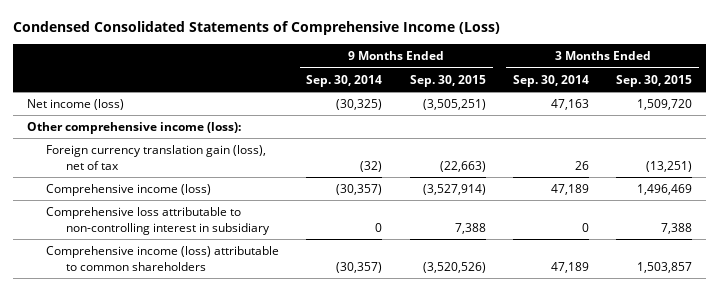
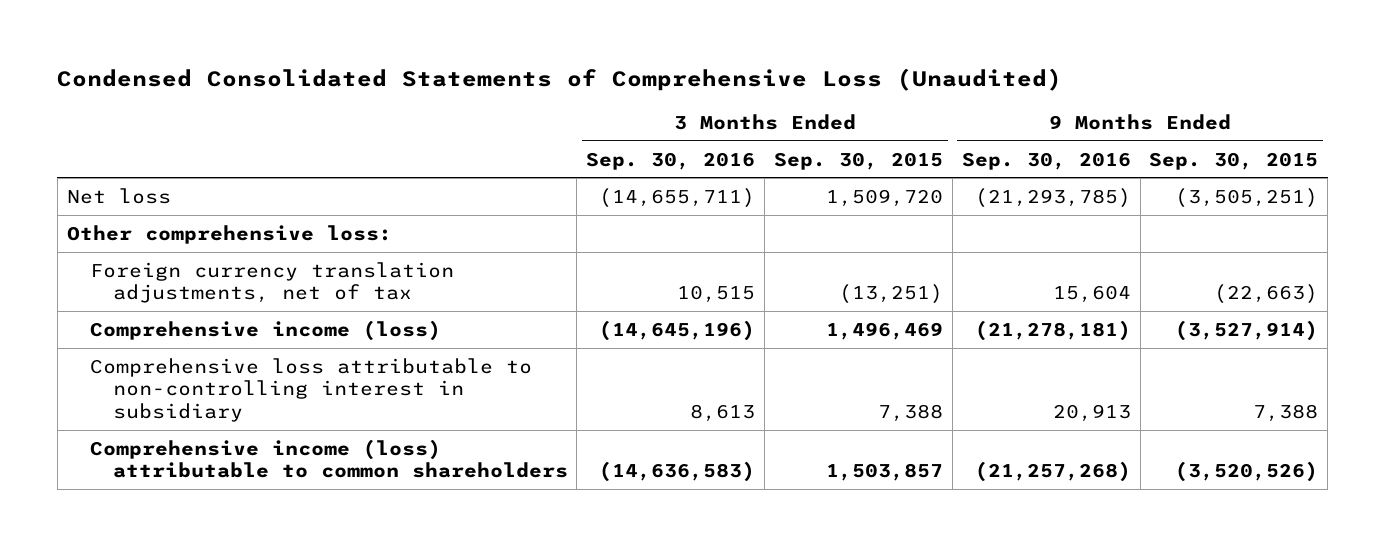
[13,20,501,35] Condensed Consolidated Statements of Comprehensive Income (Loss) -> [57,68,1063,92] Condensed Consolidated Statements of Comprehensive Loss (Unaudited)
[306,74,383,87] Sep. 30, 2014 -> none
[513,74,590,87] Sep. 30, 2014 -> none
none -> [586,151,756,170] Sep. 30, 2016
none -> [961,151,1131,170] Sep. 30, 2016
[26,99,124,111] Net income (loss) -> [66,187,171,204] Net loss
[26,122,241,135] Other comprehensive income (loss): -> [66,224,392,244] Other comprehensive loss:
[46,145,267,170] Foreign currency translation gain (loss), net of tax -> [89,261,454,304] Foreign currency translation adjustments, net of tax

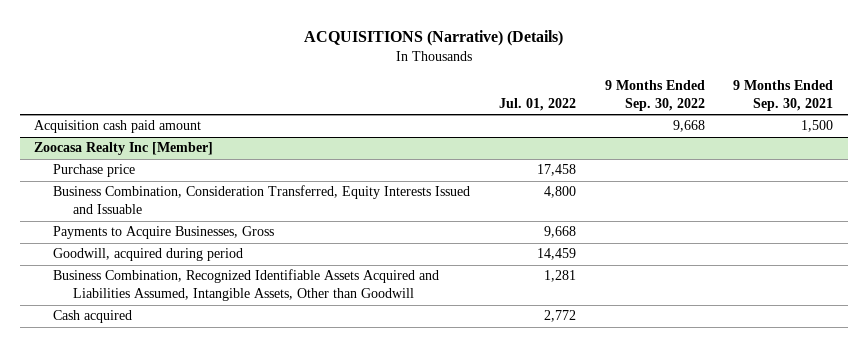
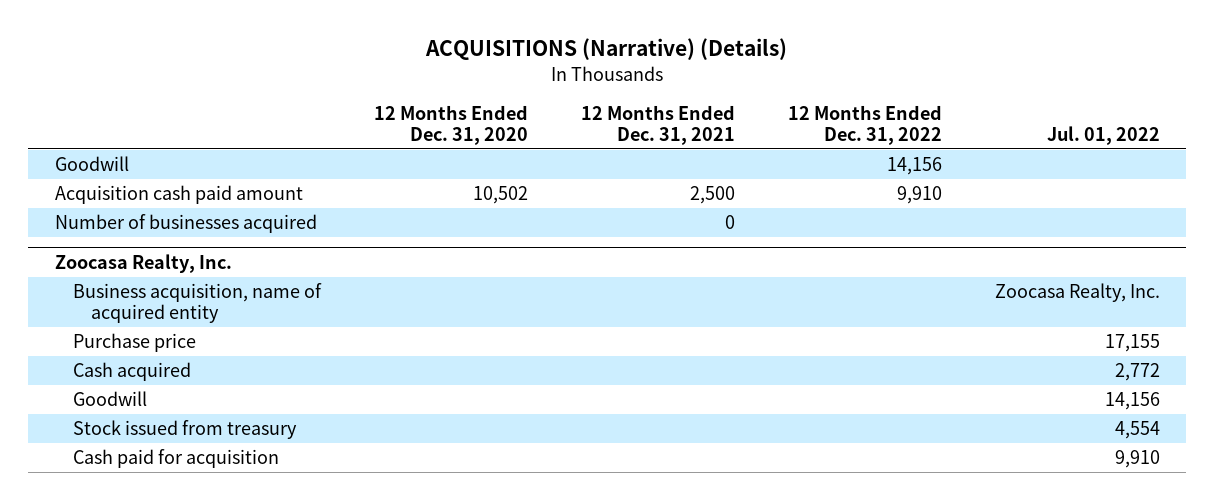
[604,80,705,112] 9 Months Ended Sep. 30, 2022 -> none
[733,80,834,112] 9 Months Ended Sep. 30, 2021 -> none
none -> [373,105,528,145] 12 Months Ended Dec. 31, 2020
none -> [580,105,735,145] 12 Months Ended Dec. 31, 2021
none -> [787,105,942,145] 12 Months Ended Dec. 31, 2022
none -> [54,156,129,172] Goodwill
[53,185,471,215] Business Combination, Consideration Transferred, Equity Interests Issued and Issuable -> none
[53,226,275,240] Payments to Acquire Businesses, Gross -> none
[53,248,244,262] Goodwill, acquired during period -> none
[53,269,440,302] Business Combination, Recognized Identifiable Assets Acquired and Liabilities Assumed, Intangible Assets, Other than Goodwill -> none
none -> [54,214,317,234] Number of businesses acquired
[33,142,213,156] Zoocasa Realty Inc [Member] -> [54,253,232,273] Zoocasa Realty, Inc.
none -> [72,283,322,324] Business acquisition, name of acquired entity
[537,164,577,177] 17,458 -> [1104,334,1160,353] 17,155
none -> [72,391,147,407] Goodwill
none -> [72,420,297,440] Stock issued from treasury
none -> [72,449,279,469] Cash paid for acquisition

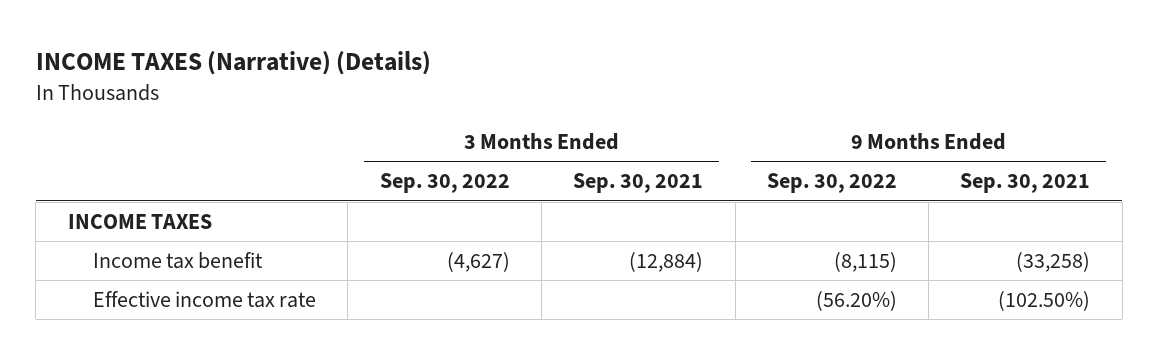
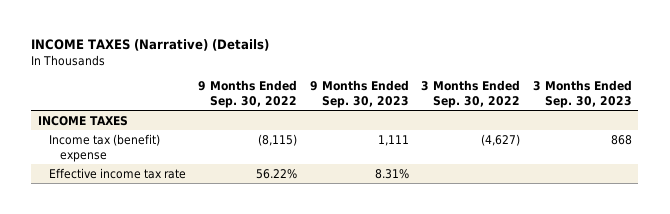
[573,173,704,194] Sep. 30, 2021 -> none
[960,173,1091,194] Sep. 30, 2021 -> none
none -> [309,79,409,108] 9 Months Ended Sep. 30, 2023
none -> [532,79,632,108] 3 Months Ended Sep. 30, 2023
[93,251,264,269] Income tax benefit -> [48,133,160,162] Income tax (benefit) expense
[815,290,897,311] (56.20%) -> [256,168,298,179] 56.22%

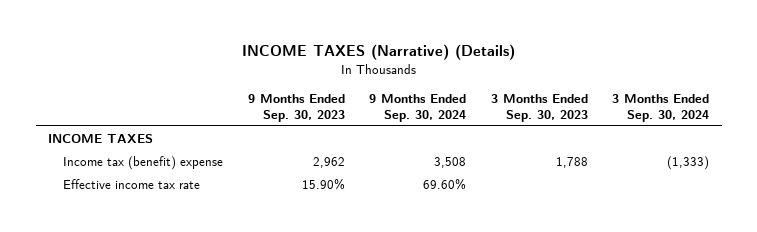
[198,79,298,108] 9 Months Ended Sep. 30, 2022 -> none
[421,79,521,108] 3 Months Ended Sep. 30, 2022 -> none
none -> [369,93,467,122] 9 Months Ended Sep. 30, 2024
none -> [612,93,710,122] 3 Months Ended Sep. 30, 2024
[377,134,409,146] 1,111 -> [312,157,345,169] 2,962
[610,134,632,145] 868 -> [555,157,588,169] 1,788
[374,168,409,179] 8.31% -> [301,178,345,191] 15.90%

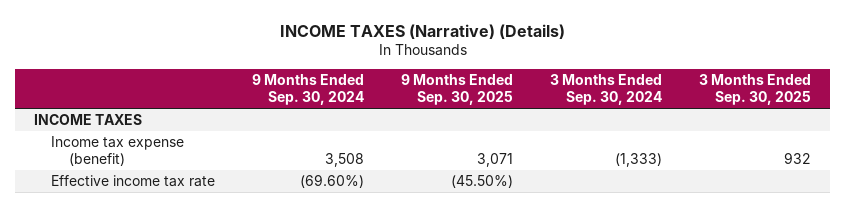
[247,93,345,122] 9 Months Ended Sep. 30, 2023 -> none
[490,93,588,122] 3 Months Ended Sep. 30, 2023 -> none
none -> [401,74,514,106] 9 Months Ended Sep. 30, 2025
none -> [699,74,812,106] 3 Months Ended Sep. 30, 2025
[63,156,224,171] Income tax (benefit) expense -> [51,135,185,167] Income tax expense (benefit)
[423,178,467,191] 69.60% -> [300,173,365,188] (69.60%)

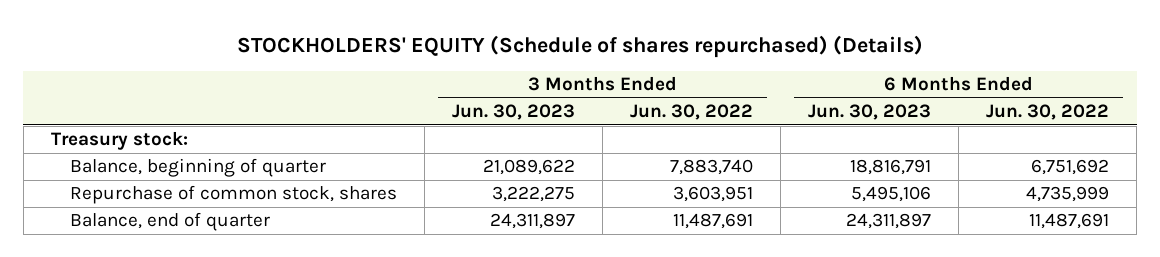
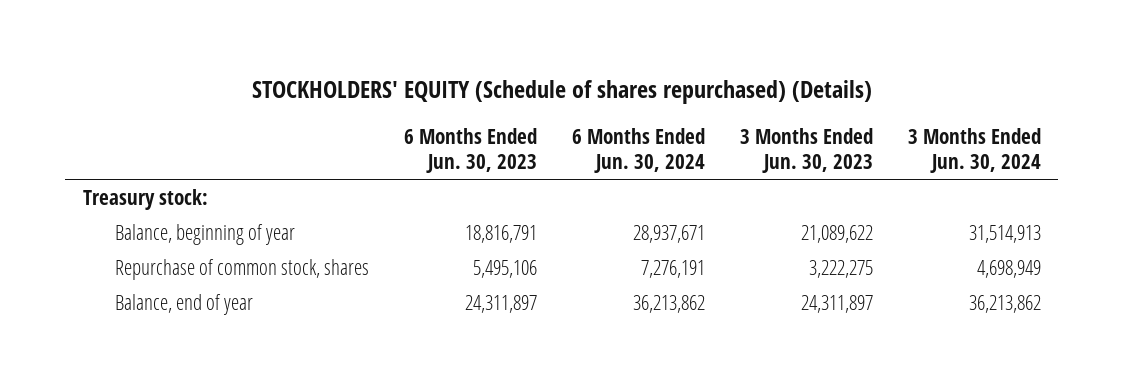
[630,104,754,121] Jun. 30, 2022 -> none
[986,104,1110,121] Jun. 30, 2022 -> none
none -> [572,128,706,174] 6 Months Ended Jun. 30, 2024
none -> [907,128,1041,174] 3 Months Ended Jun. 30, 2024
[70,158,327,178] Balance, beginning of quarter -> [115,224,296,246] Balance, beginning of year
[70,212,271,232] Balance, end of quarter -> [115,294,254,316] Balance, end of year

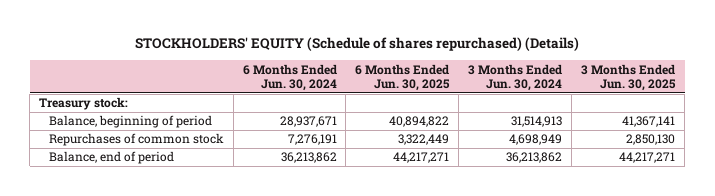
[404,128,538,174] 6 Months Ended Jun. 30, 2023 -> none
[740,128,874,174] 3 Months Ended Jun. 30, 2023 -> none
none -> [355,63,451,91] 6 Months Ended Jun. 30, 2025
none -> [581,63,677,91] 3 Months Ended Jun. 30, 2025
[115,224,296,246] Balance, beginning of year -> [48,115,212,129] Balance, beginning of period
[115,259,370,281] Repurchase of common stock, shares -> [48,133,224,147] Repurchases of common stock
[115,294,254,316] Balance, end of year -> [48,151,174,165] Balance, end of period

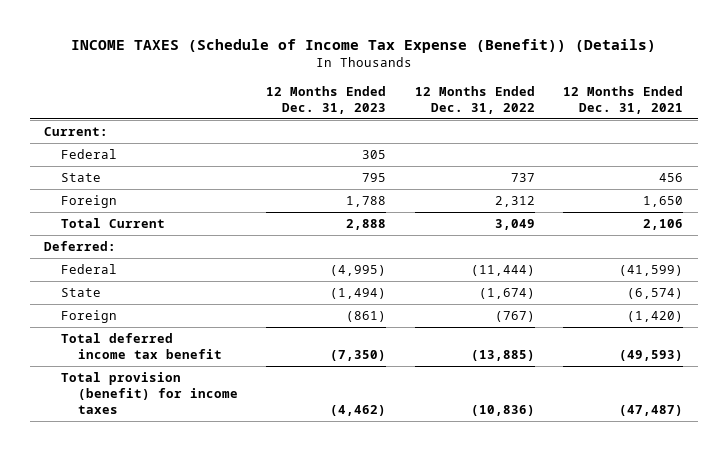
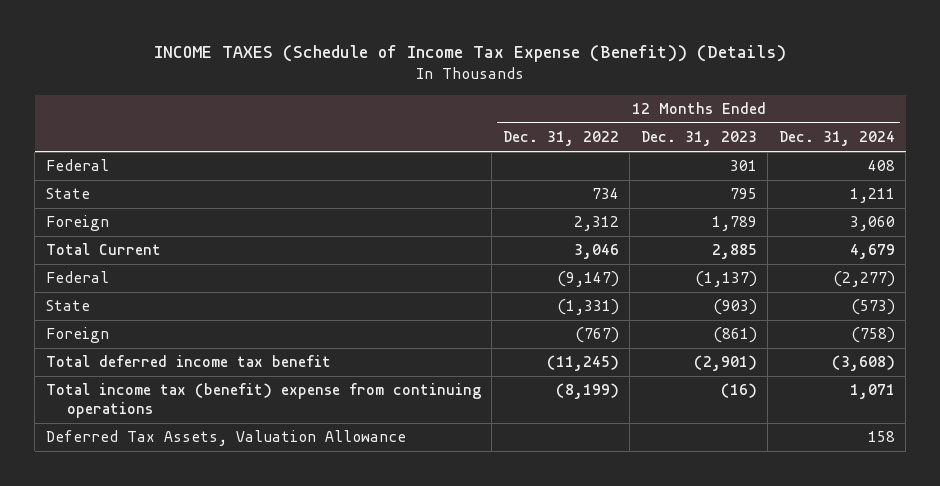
[563,85,684,114] 12 Months Ended Dec. 31, 2021 -> none
none -> [778,131,895,147] Dec. 31, 2024
[44,127,109,137] Current: -> none
[44,241,117,252] Deferred: -> none
[362,150,387,160] 305 -> [729,160,757,172] 301
[510,173,535,183] 737 -> [591,188,619,200] 734
[346,196,387,208] 1,788 -> [711,216,757,232] 1,789
[346,219,387,231] 2,888 -> [711,244,757,260] 2,885
[494,219,535,231] 3,049 -> [573,244,619,260] 3,046
[330,265,387,277] (4,995) -> [694,271,757,288] (1,137)
[470,265,535,277] (11,444) -> [556,271,619,288] (9,147)
[330,288,387,300] (1,494) -> [712,299,757,316] (903)
[478,288,535,300] (1,674) -> [556,299,619,316] (1,331)
[330,350,387,362] (7,350) -> [693,355,757,372] (2,901)
[470,350,535,362] (13,885) -> [546,355,619,372] (11,245)
[61,372,238,415] Total provision (benefit) for income taxes -> [45,383,481,418] Total income tax (benefit) expense from continuing operations
[330,405,387,417] (4,462) -> [720,383,757,399] (16)
[470,405,535,417] (10,836) -> [555,383,619,400] (8,199)
none -> [45,430,406,447] Deferred Tax Assets, Valuation Allowance

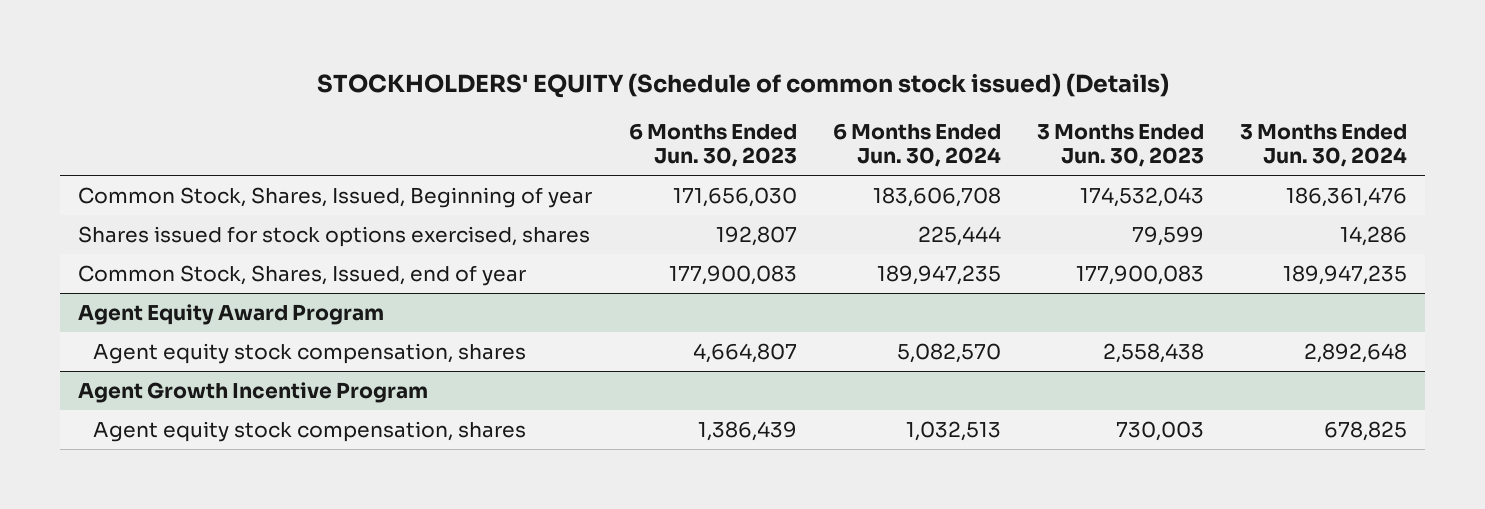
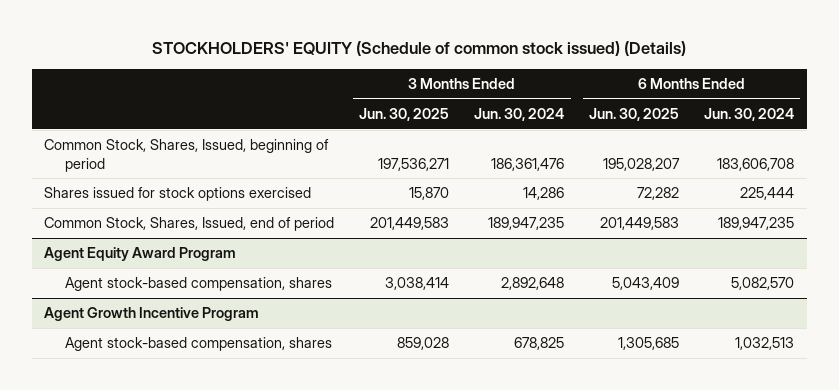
[628,123,797,168] 6 Months Ended Jun. 30, 2023 -> none
[1036,124,1204,168] 3 Months Ended Jun. 30, 2023 -> none
none -> [359,107,450,121] Jun. 30, 2025
none -> [589,107,680,121] Jun. 30, 2025
[78,187,593,209] Common Stock, Shares, Issued, Beginning of year -> [44,139,330,172] Common Stock, Shares, Issued, beginning of period
[78,226,591,248] Shares issued for stock options exercised, shares -> [44,187,312,202] Shares issued for stock options exercised
[78,265,527,287] Common Stock, Shares, Issued, end of year -> [44,217,335,232] Common Stock, Shares, Issued, end of period
[92,343,526,365] Agent equity stock compensation, shares -> [65,277,333,292] Agent stock-based compensation, shares
[92,421,526,443] Agent equity stock compensation, shares -> [65,337,333,352] Agent stock-based compensation, shares

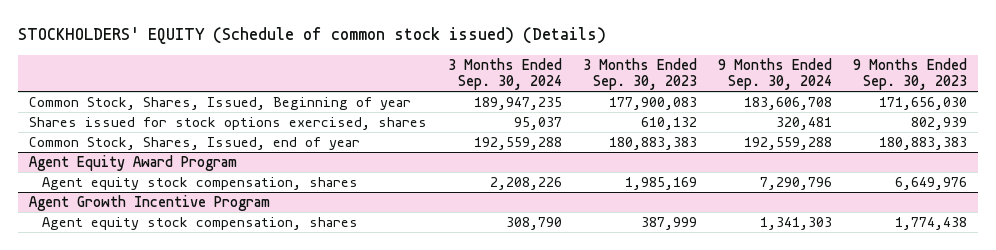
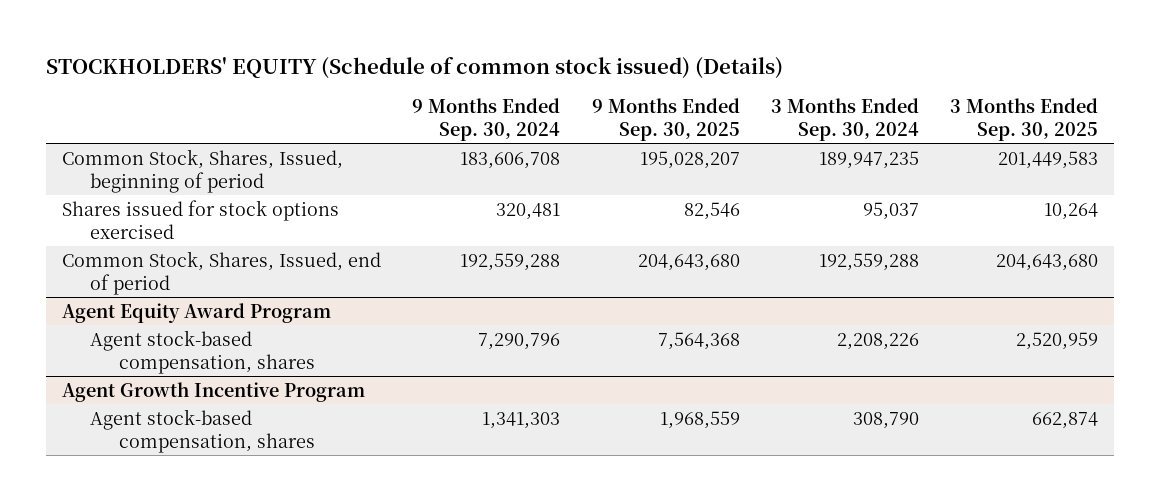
[583,57,698,91] 3 Months Ended Sep. 30, 2023 -> none
[853,57,968,91] 9 Months Ended Sep. 30, 2023 -> none
none -> [591,97,740,141] 9 Months Ended Sep. 30, 2025
none -> [950,97,1099,141] 3 Months Ended Sep. 30, 2025
[28,96,411,110] Common Stock, Shares, Issued, Beginning of year -> [61,148,343,193] Common Stock, Shares, Issued, beginning of period
[28,116,427,130] Shares issued for stock options exercised, shares -> [61,199,339,239] Shares issued for stock options exercised
[28,136,360,150] Common Stock, Shares, Issued, end of year -> [61,250,381,295] Common Stock, Shares, Issued, end of period
[41,176,358,190] Agent equity stock compensation, shares -> [90,329,315,374] Agent stock-based compensation, shares
[41,216,358,230] Agent equity stock compensation, shares -> [90,408,315,453] Agent stock-based compensation, shares

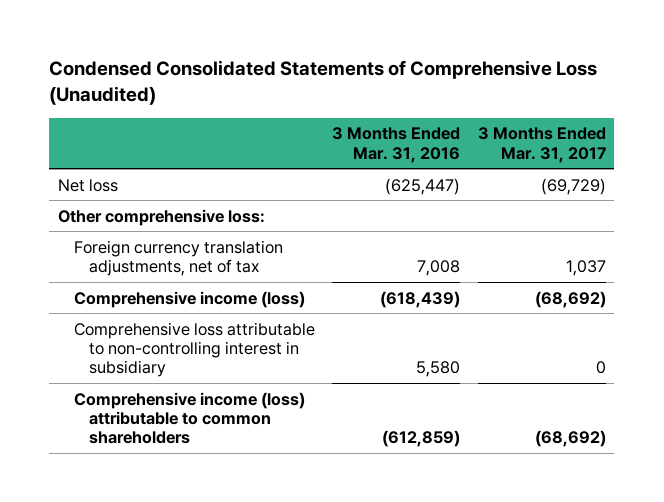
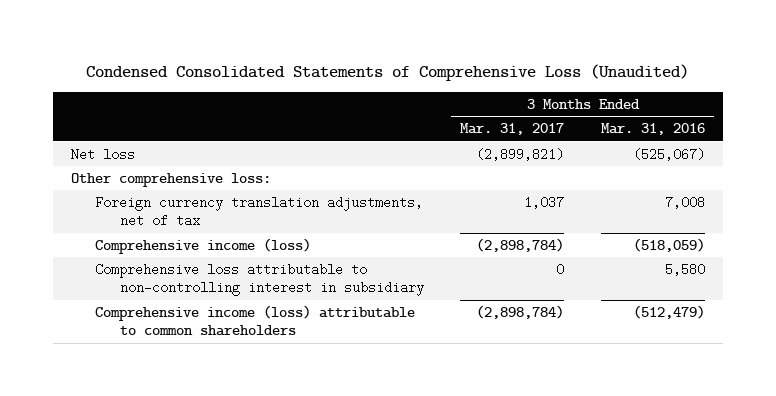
[385,177,461,195] (625,447) -> [632,147,705,161] (525,067)
[540,177,606,195] (69,729) -> [476,147,565,161] (2,899,821)
[380,290,461,308] (618,439) -> [632,237,705,252] (518,059)
[534,290,606,308] (68,692) -> [476,237,565,252] (2,898,784)
[382,430,461,448] (612,859) -> [632,304,705,319] (512,479)
[534,430,606,448] (68,692) -> [476,304,565,319] (2,898,784)

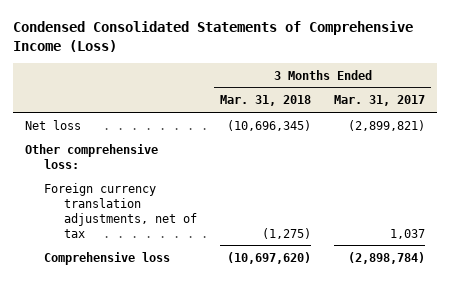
[85,63,689,81] Condensed Consolidated Statements of Comprehensive Loss (Unaudited) -> [13,21,414,53] Condensed Consolidated Statements of Comprehensive Income (Loss)
[600,123,705,136] Mar. 31, 2016 -> none
none -> [219,95,311,107] Mar. 31, 2018
[95,262,425,297] Comprehensive loss attributable to non-controlling interest in subsidiary -> none
[95,304,416,337] Comprehensive income (loss) attributable to common shareholders -> none
[95,237,312,254] Comprehensive income (loss) -> [44,251,171,265] Comprehensive loss

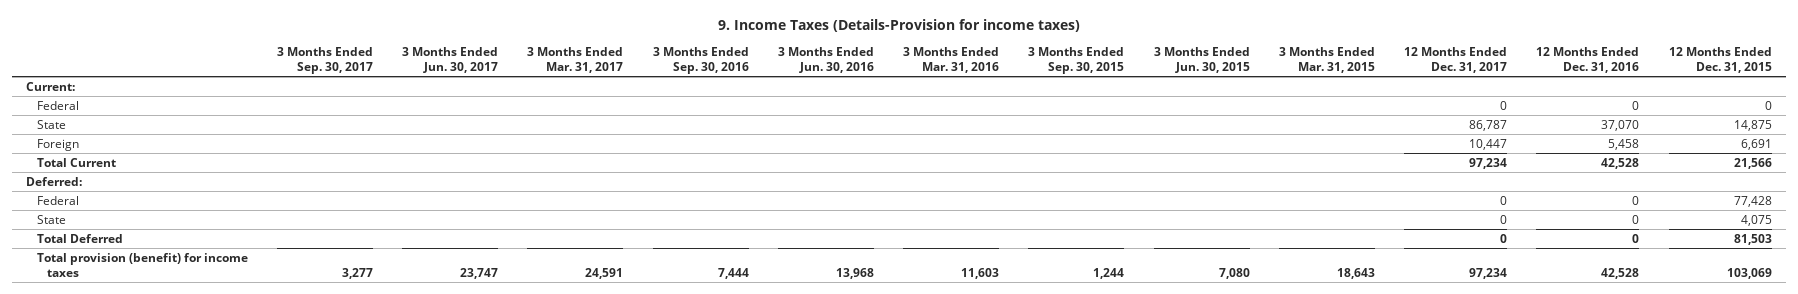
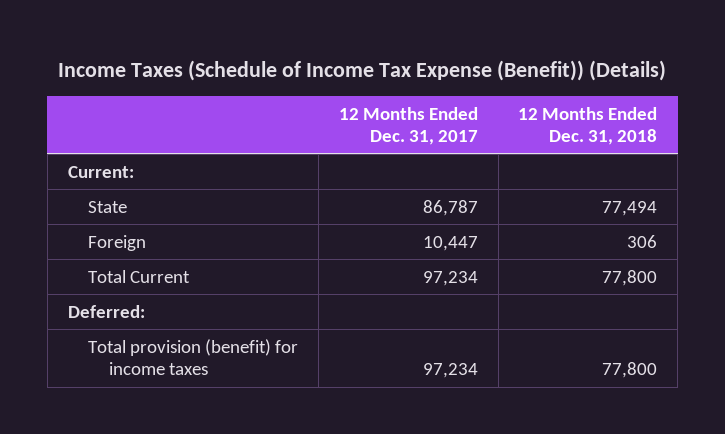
[718,19,1081,33] 9. Income Taxes (Details-Provision for income taxes) -> [58,59,667,81] Income Taxes (Schedule of Income Tax Expense (Benefit)) (Details)
[276,47,373,75] 3 Months Ended Sep. 30, 2017 -> none
[402,47,499,74] 3 Months Ended Jun. 30, 2017 -> none
[527,47,624,74] 3 Months Ended Mar. 31, 2017 -> none
[652,47,749,75] 3 Months Ended Sep. 30, 2016 -> none
[777,47,874,74] 3 Months Ended Jun. 30, 2016 -> none
[903,47,1000,74] 3 Months Ended Mar. 31, 2016 -> none
[1028,47,1125,75] 3 Months Ended Sep. 30, 2015 -> none
[1153,47,1250,74] 3 Months Ended Jun. 30, 2015 -> none
[1278,47,1375,74] 3 Months Ended Mar. 31, 2015 -> none
[1536,47,1640,74] 12 Months Ended Dec. 31, 2016 -> none
[1668,47,1772,74] 12 Months Ended Dec. 31, 2015 -> none
none -> [518,106,658,145] 12 Months Ended Dec. 31, 2018
[36,100,79,110] Federal -> none
[36,195,79,205] Federal -> none
[36,214,66,224] State -> none
[36,233,123,243] Total Deferred -> none

